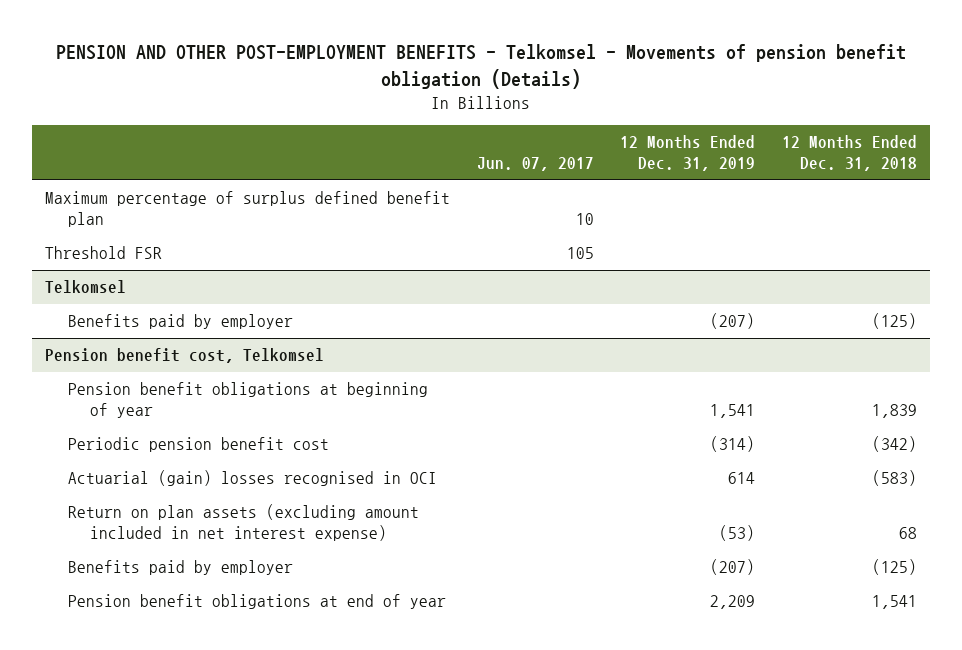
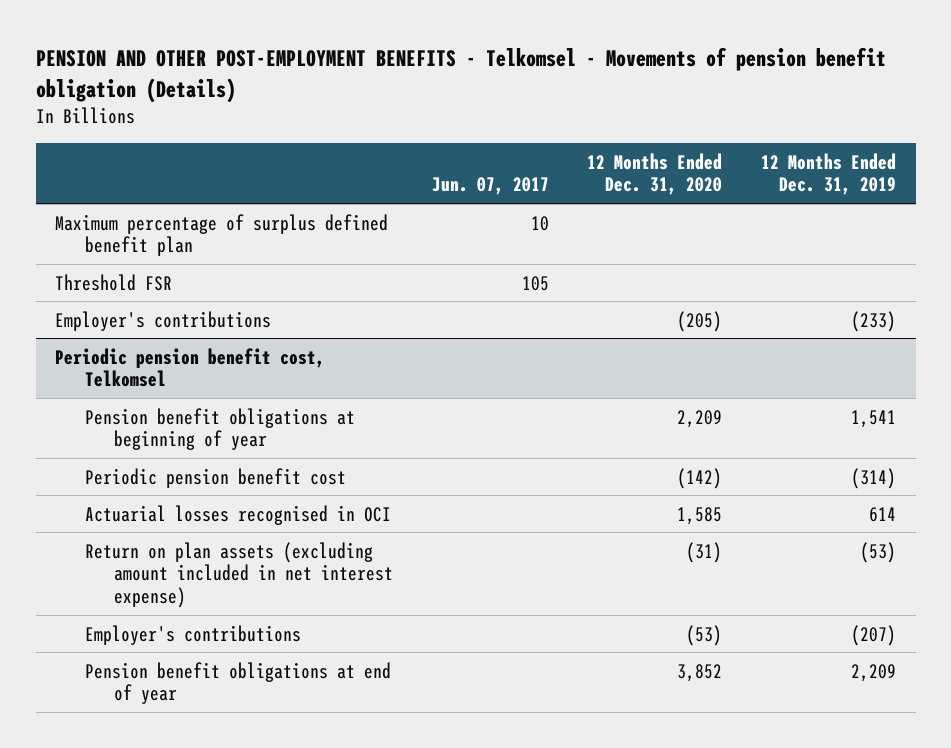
[782,135,918,172] 12 Months Ended Dec. 31, 2018 -> none
none -> [587,152,723,196] 12 Months Ended Dec. 31, 2020
[45,280,127,294] Telkomsel -> none
[67,314,293,330] Benefits paid by employer -> none
none -> [55,310,272,331] Employer's contributions
[45,348,325,364] Pension benefit cost, Telkomsel -> [55,347,326,388] Periodic pension benefit cost, Telkomsel
[67,470,437,487] Actuarial (gain) losses recognised in OCI -> [84,504,391,525] Actuarial losses recognised in OCI
[67,560,293,576] Benefits paid by employer -> none
none -> [84,624,301,645] Employer's contributions

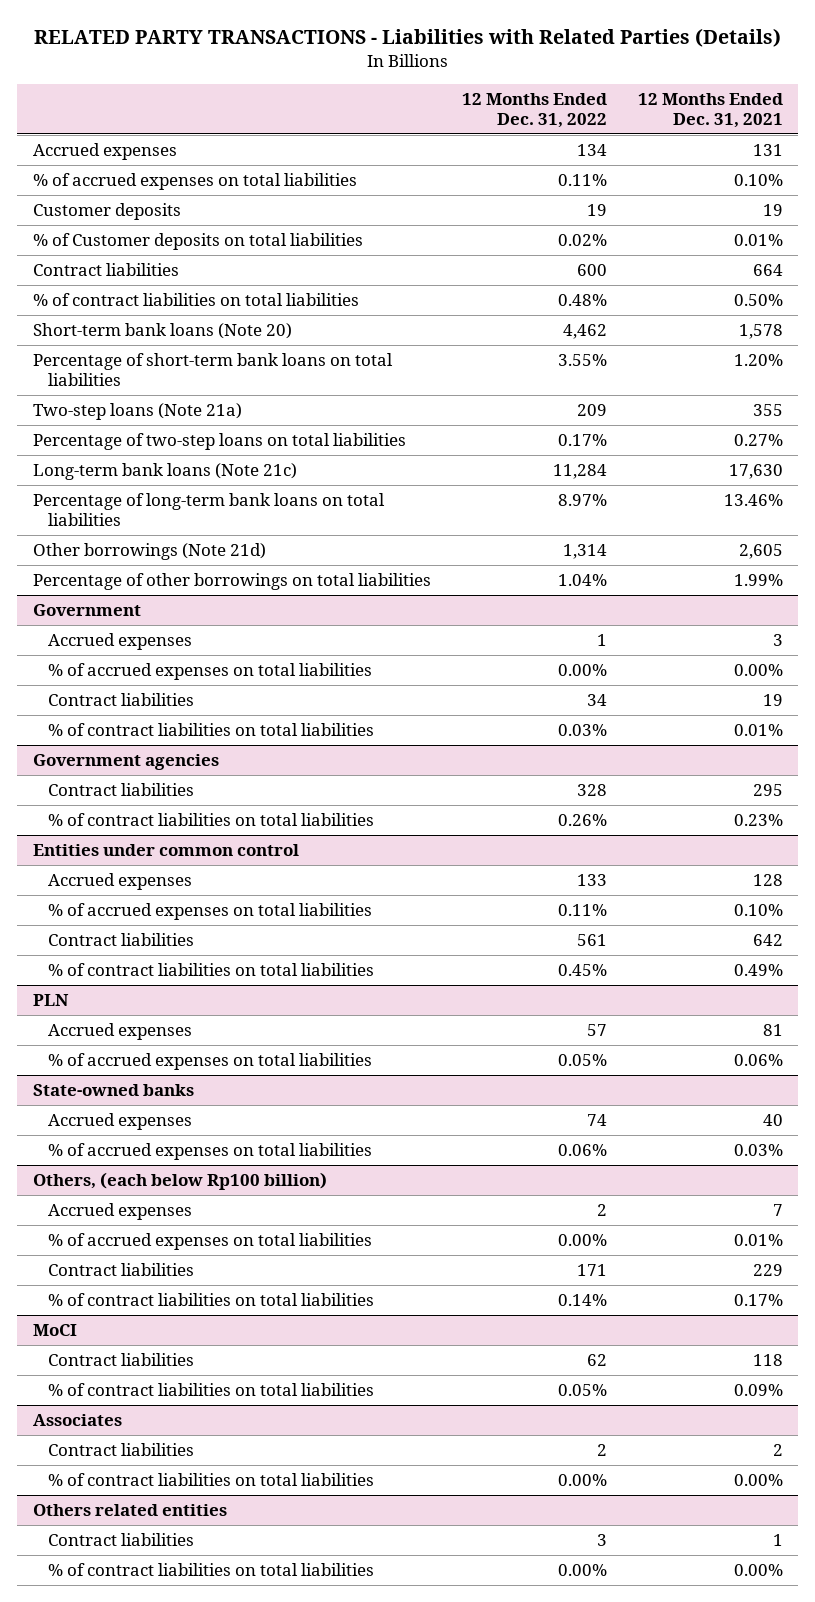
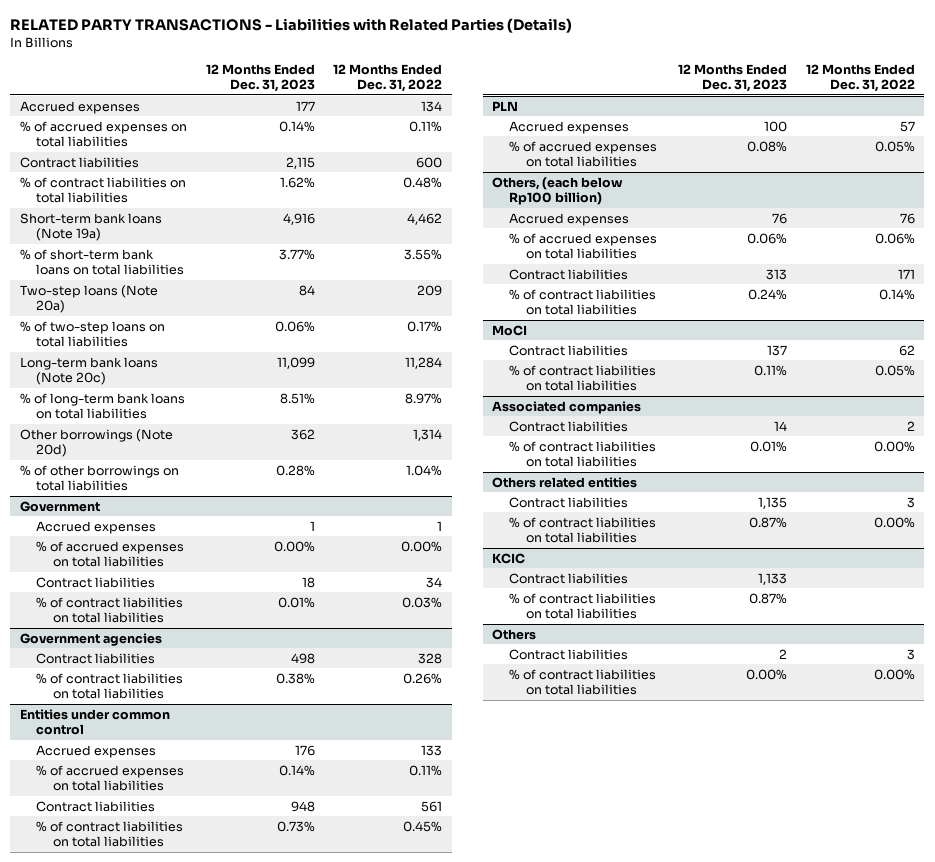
[637,93,783,129] 12 Months Ended Dec. 31, 2021 -> none
none -> [205,64,315,93] 12 Months Ended Dec. 31, 2023
[32,203,181,221] Customer deposits -> none
[32,233,363,251] % of Customer deposits on total liabilities -> none
[32,323,292,340] Short-term bank loans (Note 20) -> [19,212,162,241] Short-term bank loans (Note 19a)
[32,353,393,387] Percentage of short-term bank loans on total liabilities -> [19,248,185,275] % of short-term bank loans on total liabilities
[32,403,242,421] Two-step loans (Note 21a) -> [19,284,158,313] Two-step loans (Note 20a)
[32,433,406,451] Percentage of two-step loans on total liabilities -> [19,320,165,347] % of two-step loans on total liabilities
[32,463,297,481] Long-term bank loans (Note 21c) -> [19,356,158,385] Long-term bank loans (Note 20c)
[32,493,385,527] Percentage of long-term bank loans on total liabilities -> [19,392,185,419] % of long-term bank loans on total liabilities
[32,543,266,561] Other borrowings (Note 21d) -> [19,428,173,457] Other borrowings (Note 20d)
[32,573,431,591] Percentage of other borrowings on total liabilities -> [19,464,179,491] % of other borrowings on total liabilities
[32,1084,194,1097] State-owned banks -> none
[48,1113,193,1131] Accrued expenses -> none
[48,1143,373,1161] % of accrued expenses on total liabilities -> none
[596,1204,607,1217] 2 -> [899,212,915,224] 76
[557,1234,607,1247] 0.00% -> [874,232,915,244] 0.06%
[32,1414,122,1427] Associates -> [492,400,642,414] Associated companies
none -> [492,552,526,564] KCIC
none -> [509,572,629,584] Contract liabilities
none -> [509,592,657,619] % of contract liabilities on total liabilities
none -> [492,628,537,640] Others
none -> [509,648,629,660] Contract liabilities
none -> [509,668,657,695] % of contract liabilities on total liabilities

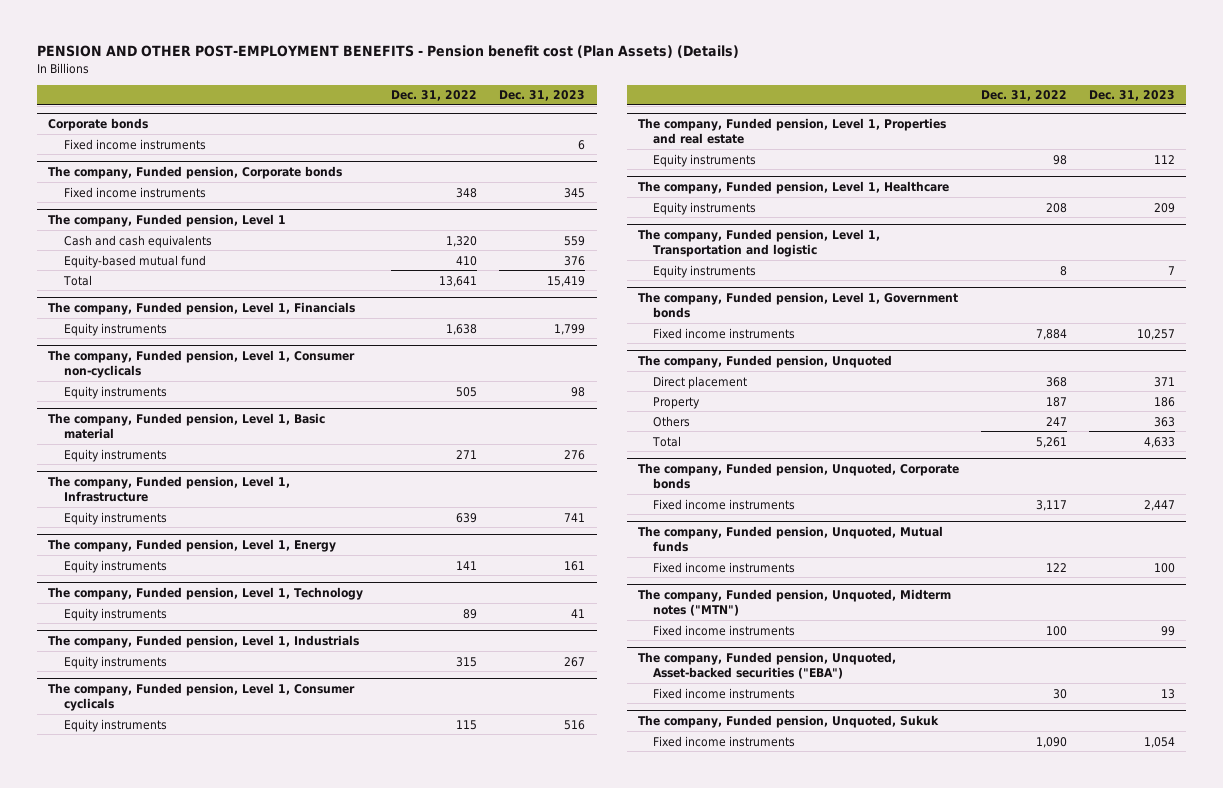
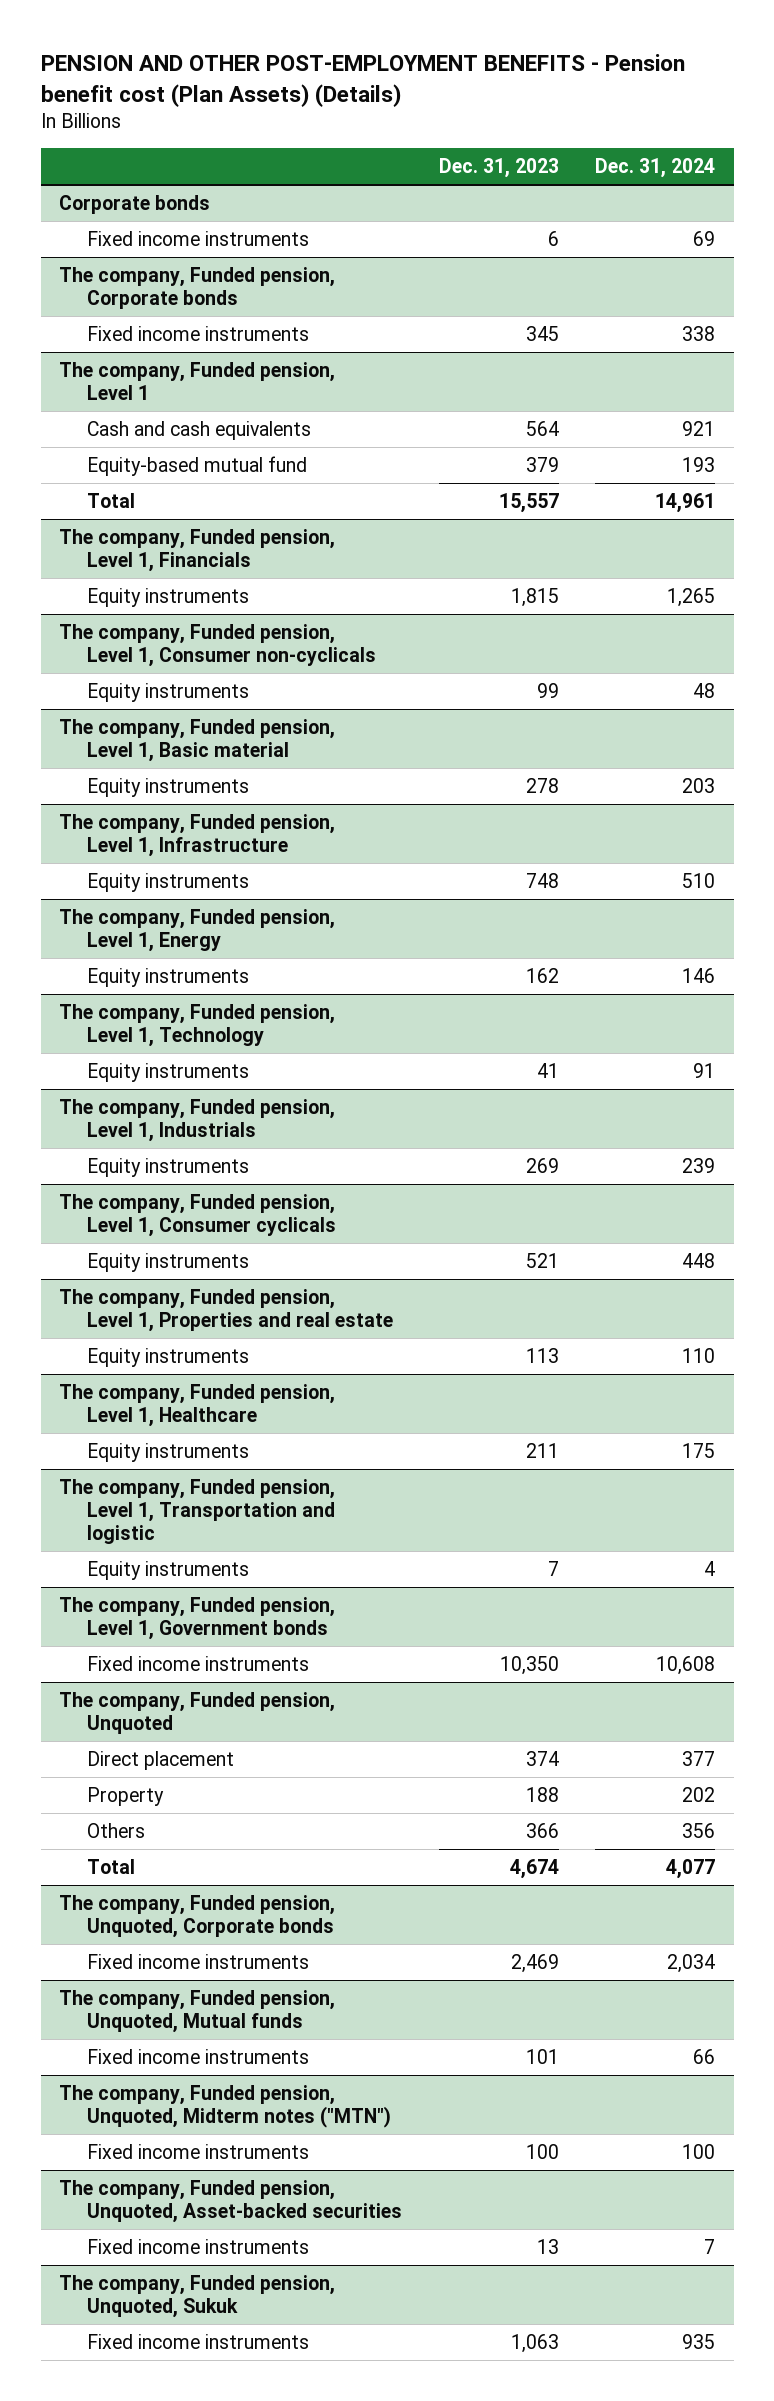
[391,90,478,102] Dec. 31, 2022 -> none
none -> [595,158,716,179] Dec. 31, 2024
[564,235,586,246] 559 -> [525,421,559,437] 564
[564,255,586,266] 376 -> [525,457,559,473] 379
[547,275,586,287] 15,419 -> [498,493,559,514] 15,557
[554,323,586,335] 1,799 -> [510,588,559,608] 1,815
[571,386,586,397] 98 -> [536,683,559,699] 99
[564,449,586,460] 276 -> [525,778,559,794] 278
[564,512,586,522] 741 -> [525,873,559,889] 748
[564,560,586,571] 161 -> [525,968,559,984] 162
[564,656,586,667] 267 -> [525,1158,559,1174] 269
[564,719,586,730] 516 -> [525,1253,559,1269] 521
[1153,154,1175,164] 112 -> [525,1348,559,1364] 113
[1153,202,1175,213] 209 -> [525,1443,559,1459] 211
[1136,328,1175,340] 10,257 -> [499,1656,559,1676] 10,350
[1153,376,1175,387] 371 -> [525,1751,559,1767] 374
[1153,396,1175,407] 186 -> [525,1787,559,1803] 188
[1153,416,1175,427] 363 -> [525,1823,559,1839] 366
[1143,436,1175,448] 4,633 -> [509,1859,559,1880] 4,674
[1143,499,1175,511] 2,447 -> [510,1954,559,1974] 2,469
[1153,562,1175,573] 100 -> [525,2049,559,2065] 101
[1160,625,1175,636] 99 -> [525,2144,559,2160] 100
[637,652,896,680] The company, Funded pension, Unquoted, Asset-backed securities ("EBA") -> [59,2180,403,2223] The company, Funded pension, Unquoted, Asset-backed securities
[1143,736,1175,748] 1,054 -> [510,2334,559,2354] 1,063

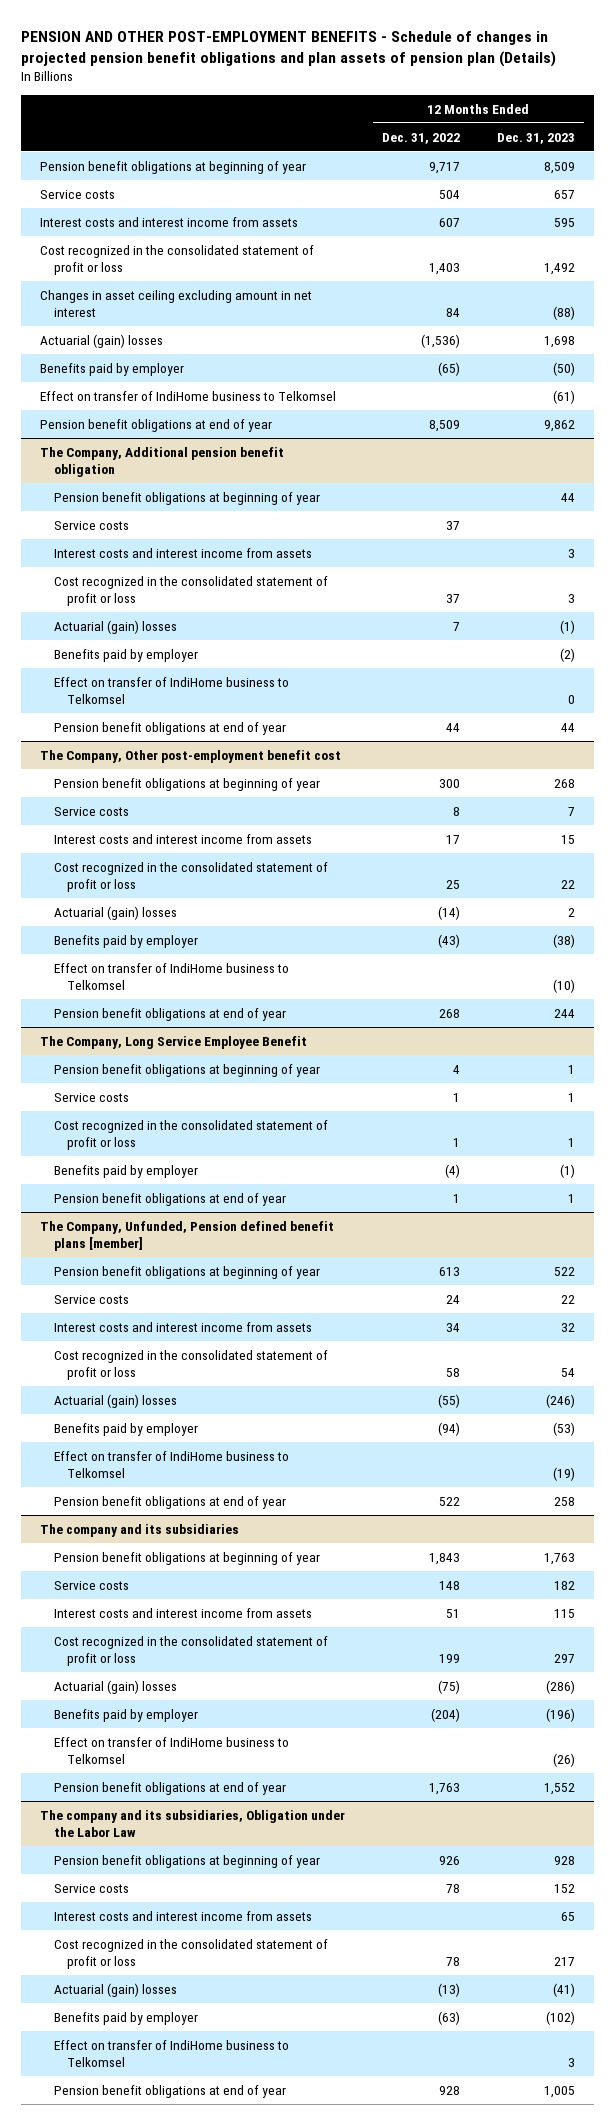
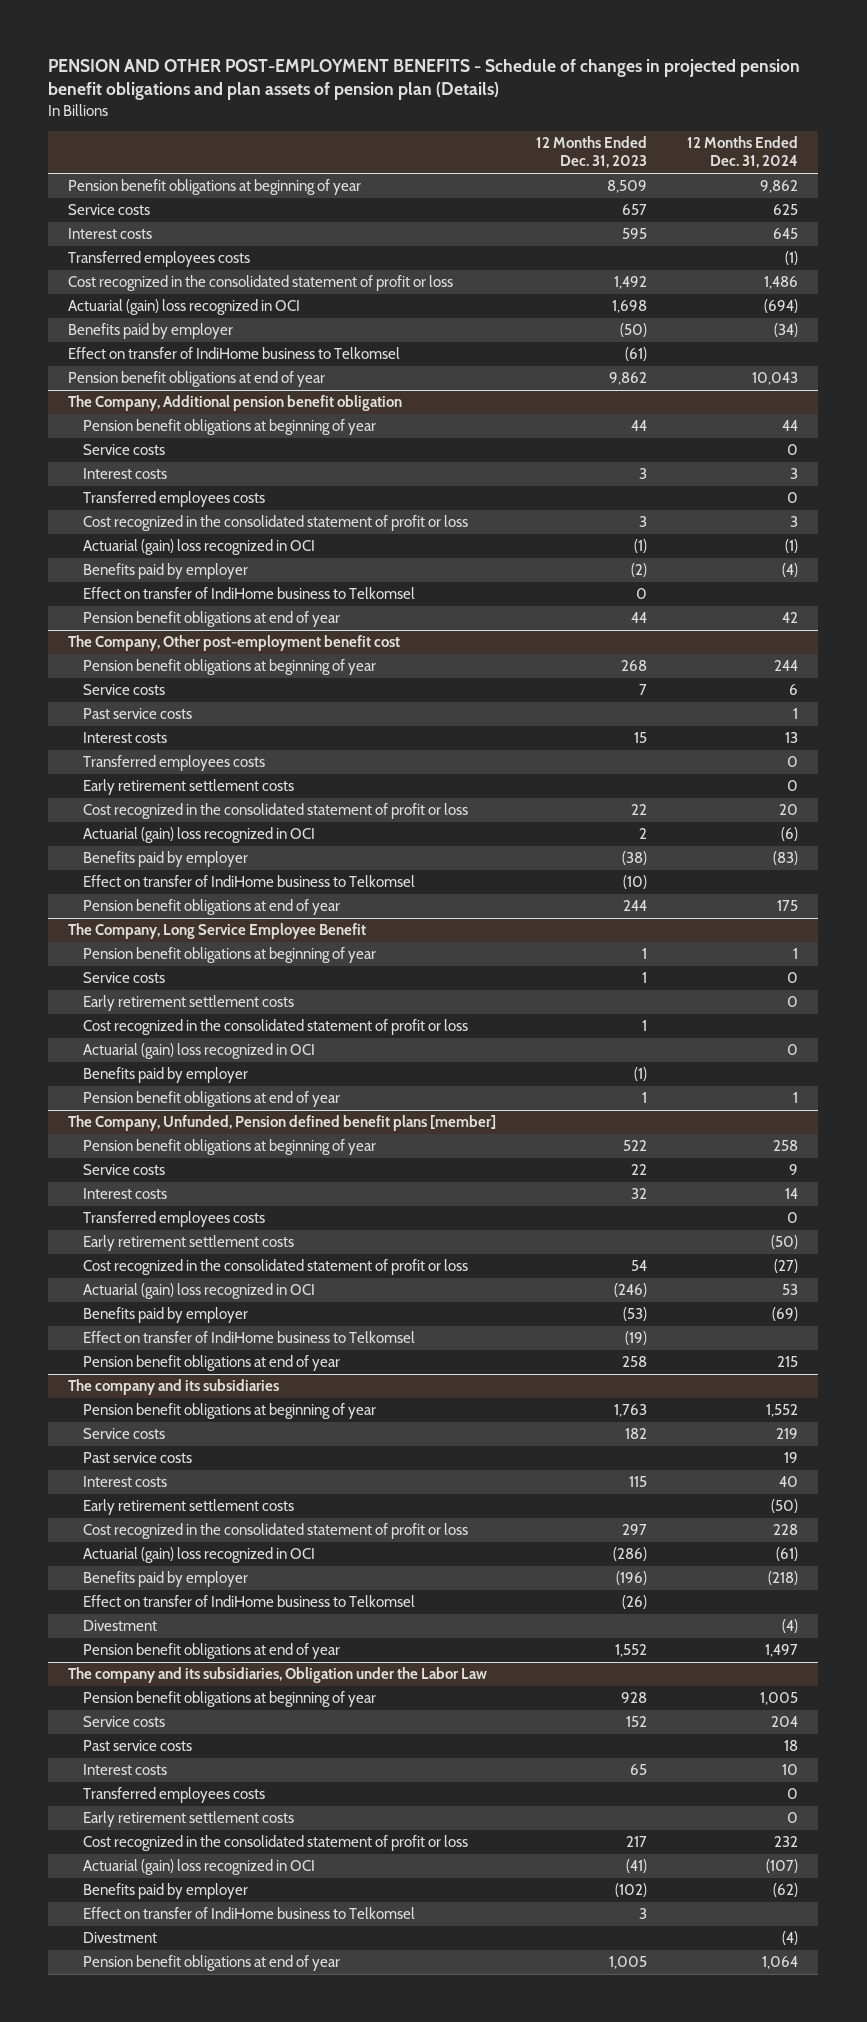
[381,132,460,144] Dec. 31, 2022 -> none
none -> [687,136,799,169] 12 Months Ended Dec. 31, 2024
[39,216,298,227] Interest costs and interest income from assets -> [68,228,153,240] Interest costs
none -> [68,251,251,268] Transferred employees costs
[39,289,312,318] Changes in asset ceiling excluding amount in net interest -> none
[39,333,163,348] Actuarial (gain) losses -> [68,299,301,316] Actuarial (gain) loss recognized in OCI
[53,547,312,558] Interest costs and interest income from assets -> [82,468,167,480] Interest costs
none -> [82,491,265,508] Transferred employees costs
[53,619,177,634] Actuarial (gain) losses -> [82,539,315,556] Actuarial (gain) loss recognized in OCI
none -> [82,708,192,720] Past service costs
[53,833,312,844] Interest costs and interest income from assets -> [82,732,167,744] Interest costs
none -> [82,755,265,772] Transferred employees costs
none -> [82,779,294,796] Early retirement settlement costs
[53,905,177,920] Actuarial (gain) losses -> [82,827,315,844] Actuarial (gain) loss recognized in OCI
none -> [82,995,294,1012] Early retirement settlement costs
none -> [82,1043,315,1060] Actuarial (gain) loss recognized in OCI
[53,1321,312,1332] Interest costs and interest income from assets -> [82,1188,167,1200] Interest costs
none -> [82,1211,265,1228] Transferred employees costs
none -> [82,1235,294,1252] Early retirement settlement costs
[53,1393,177,1408] Actuarial (gain) losses -> [82,1283,315,1300] Actuarial (gain) loss recognized in OCI
none -> [82,1452,192,1464] Past service costs
[53,1607,312,1618] Interest costs and interest income from assets -> [82,1476,167,1488] Interest costs
none -> [82,1499,294,1516] Early retirement settlement costs
[53,1679,177,1694] Actuarial (gain) losses -> [82,1547,315,1564] Actuarial (gain) loss recognized in OCI
none -> [82,1620,157,1632] Divestment
none -> [82,1740,192,1752] Past service costs
[53,1910,312,1921] Interest costs and interest income from assets -> [82,1764,167,1776] Interest costs
none -> [82,1787,265,1804] Transferred employees costs
none -> [82,1811,294,1828] Early retirement settlement costs
[53,1982,177,1997] Actuarial (gain) losses -> [82,1859,315,1876] Actuarial (gain) loss recognized in OCI
none -> [82,1932,157,1944] Divestment

